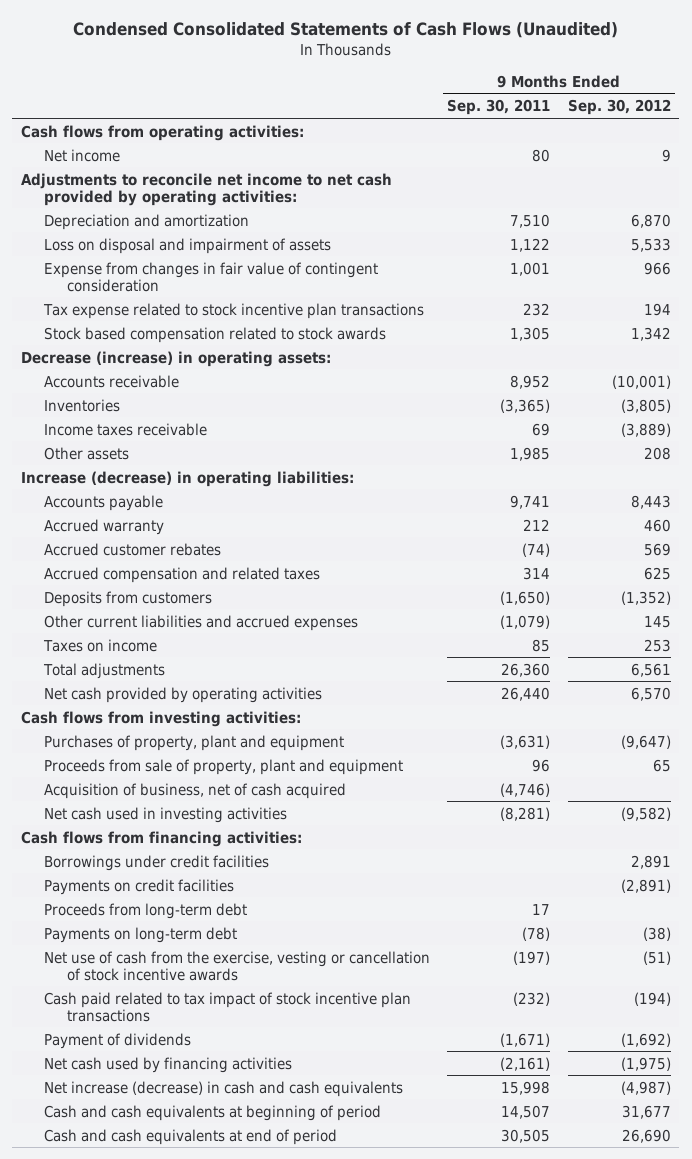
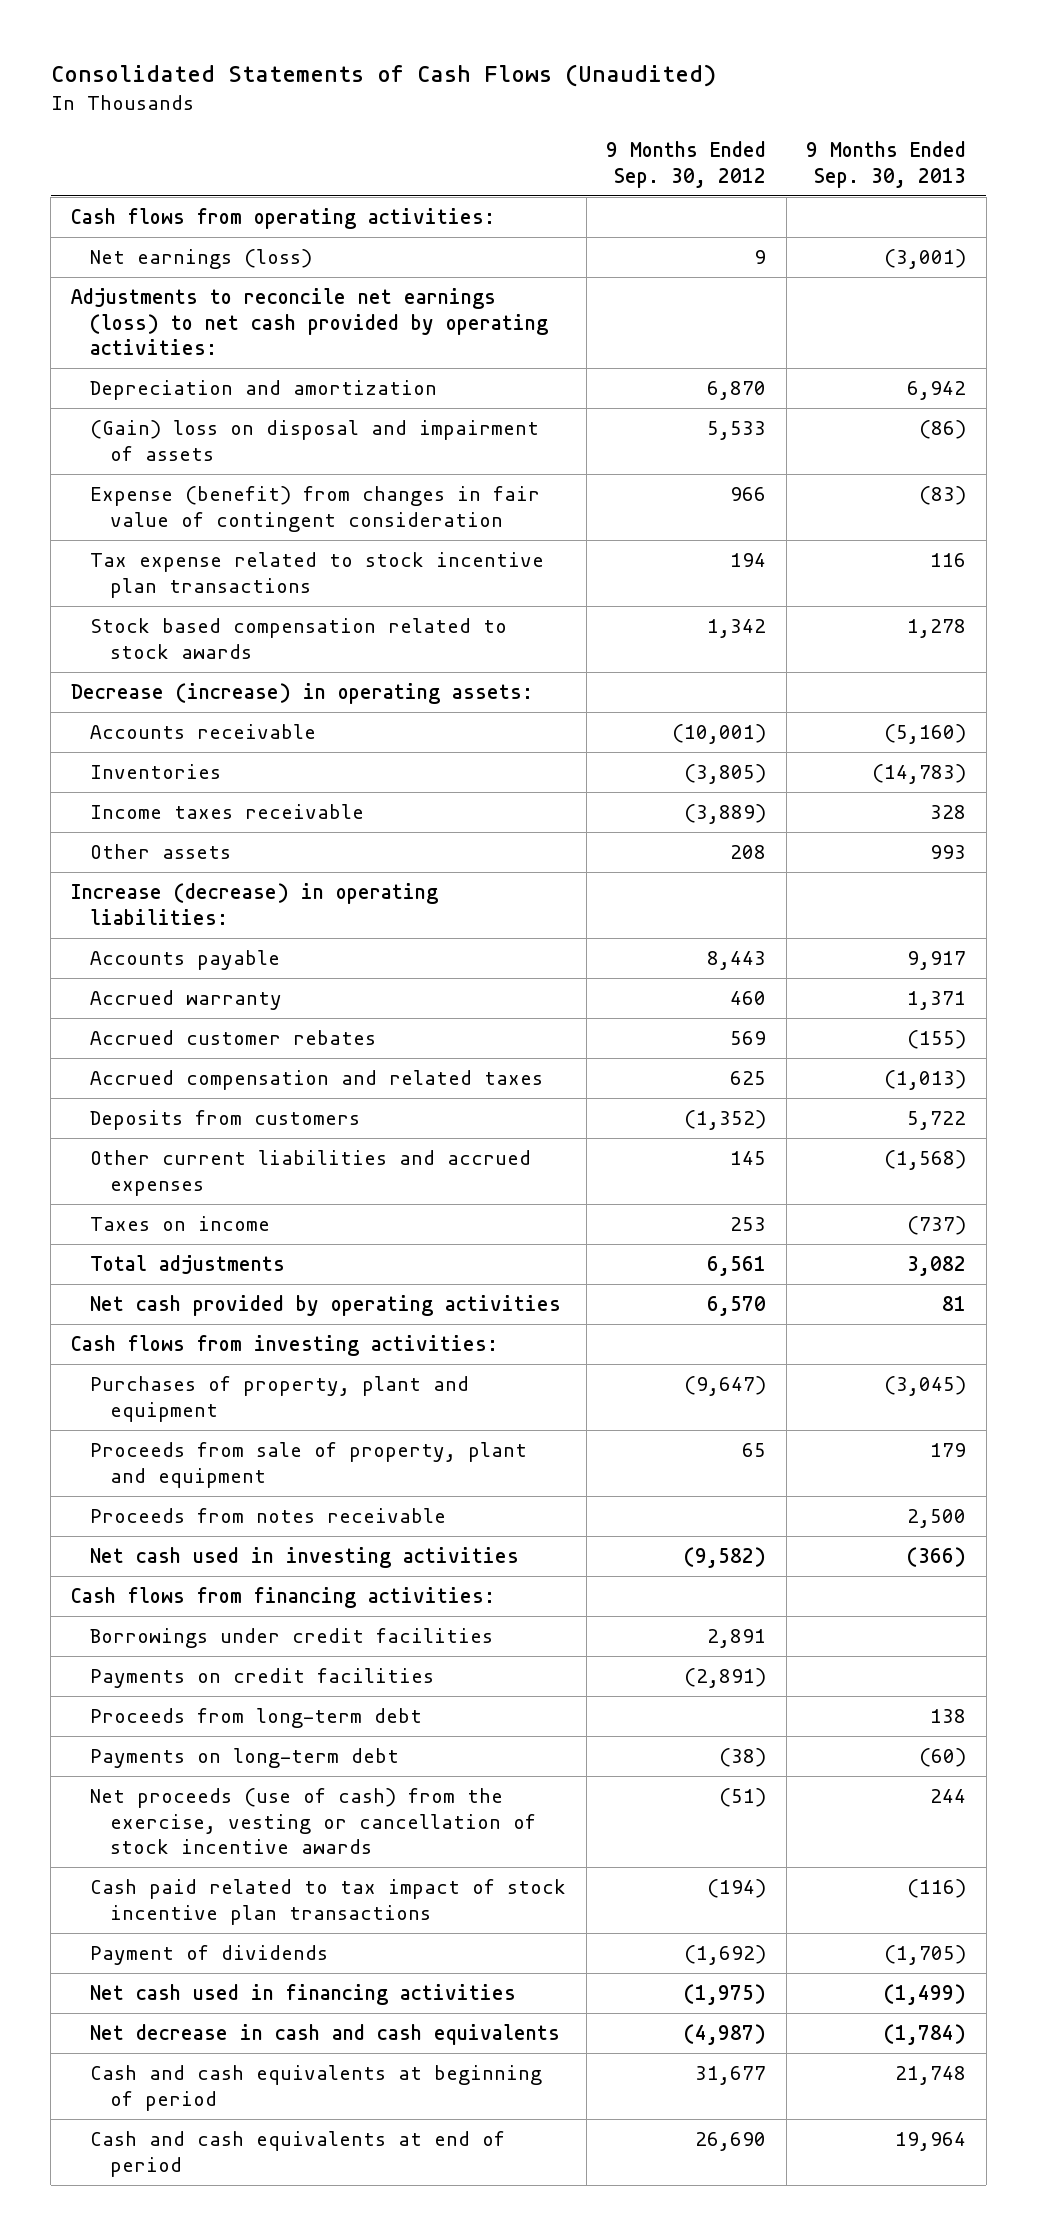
[72,21,618,38] Condensed Consolidated Statements of Cash Flows (Unaudited) -> [50,64,716,88] Consolidated Statements of Cash Flows (Unaudited)
[447,99,551,116] Sep. 30, 2011 -> none
none -> [806,141,967,188] 9 Months Ended Sep. 30, 2013
[44,148,121,162] Net income -> none
none -> [90,249,313,270] Net earnings (loss)
[20,172,392,206] Adjustments to reconcile net income to net cash provided by operating activities: -> [70,288,549,356] Adjustments to reconcile net earnings (loss) to net cash provided by operating activities:
[44,237,332,254] Loss on disposal and impairment of assets -> [90,420,540,461] (Gain) loss on disposal and impairment of assets
[44,261,379,292] Expense from changes in fair value of contingent consideration -> [90,486,541,532] Expense (benefit) from changes in fair value of contingent consideration
[44,782,347,799] Acquisition of business, net of cash acquired -> none
none -> [90,1508,447,1524] Proceeds from notes receivable
[44,950,431,981] Net use of cash from the exercise, vesting or cancellation of stock incentive awards -> [90,1788,536,1855] Net proceeds (use of cash) from the exercise, vesting or cancellation of stock incentive awards
[44,1056,293,1073] Net cash used by financing activities -> [90,1984,517,2006] Net cash used in financing activities
[44,1080,404,1097] Net increase (decrease) in cash and cash equivalents -> [90,2024,561,2046] Net decrease in cash and cash equivalents

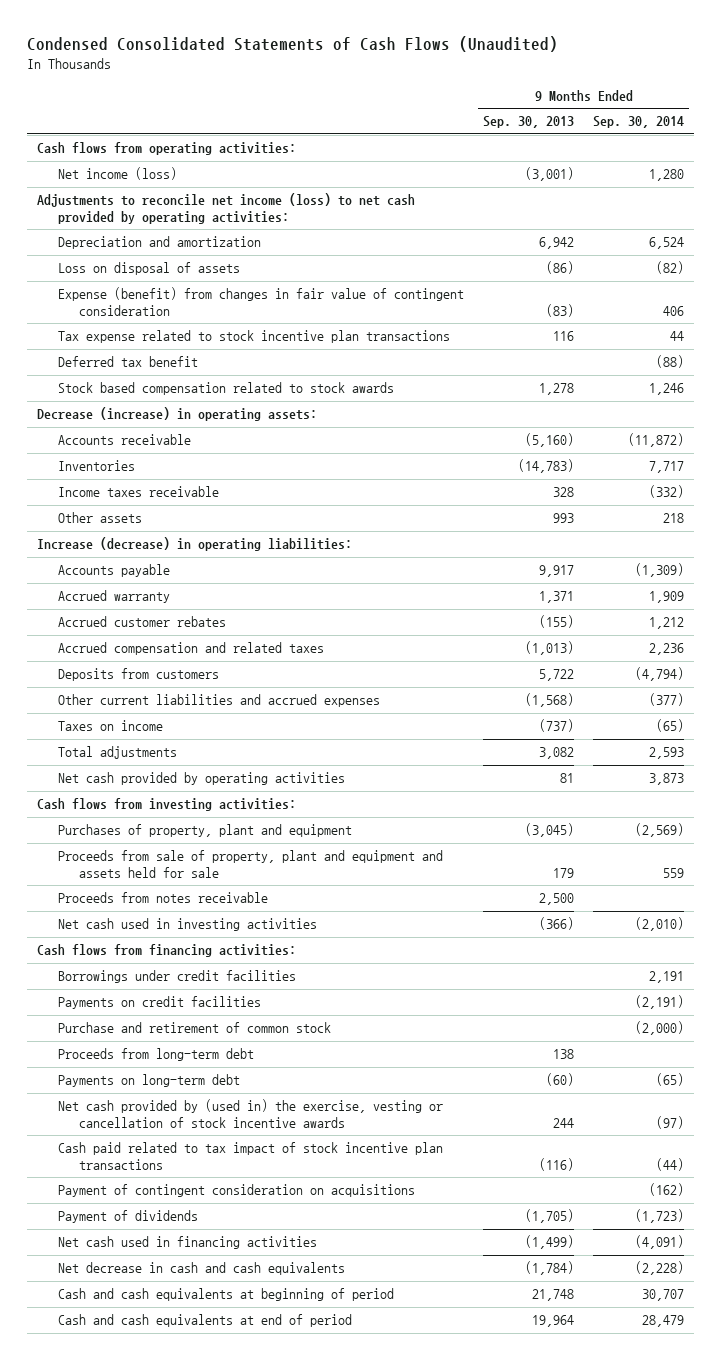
[50,64,716,88] Consolidated Statements of Cash Flows (Unaudited) -> [27,36,559,53] Condensed Consolidated Statements of Cash Flows (Unaudited)
[606,141,767,188] 9 Months Ended Sep. 30, 2012 -> none
none -> [593,116,685,129] Sep. 30, 2014
[90,249,313,270] Net earnings (loss) -> [58,167,178,181] Net income (loss)
[70,288,549,356] Adjustments to reconcile net earnings (loss) to net cash provided by operating activities: -> [36,193,415,225] Adjustments to reconcile net income (loss) to net cash provided by operating activities:
[90,420,540,461] (Gain) loss on disposal and impairment of assets -> [58,262,241,276] Loss on disposal of assets
none -> [58,356,199,368] Deferred tax benefit
[90,1442,528,1488] Proceeds from sale of property, plant and equipment -> [58,850,444,879] Proceeds from sale of property, plant and equipment and assets held for sale
none -> [58,1022,332,1034] Purchase and retirement of common stock
[90,1788,536,1855] Net proceeds (use of cash) from the exercise, vesting or cancellation of stock incentive awards -> [58,1099,444,1129] Net cash provided by (used in) the exercise, vesting or cancellation of stock incentive awards
none -> [58,1184,416,1198] Payment of contingent consideration on acquisitions

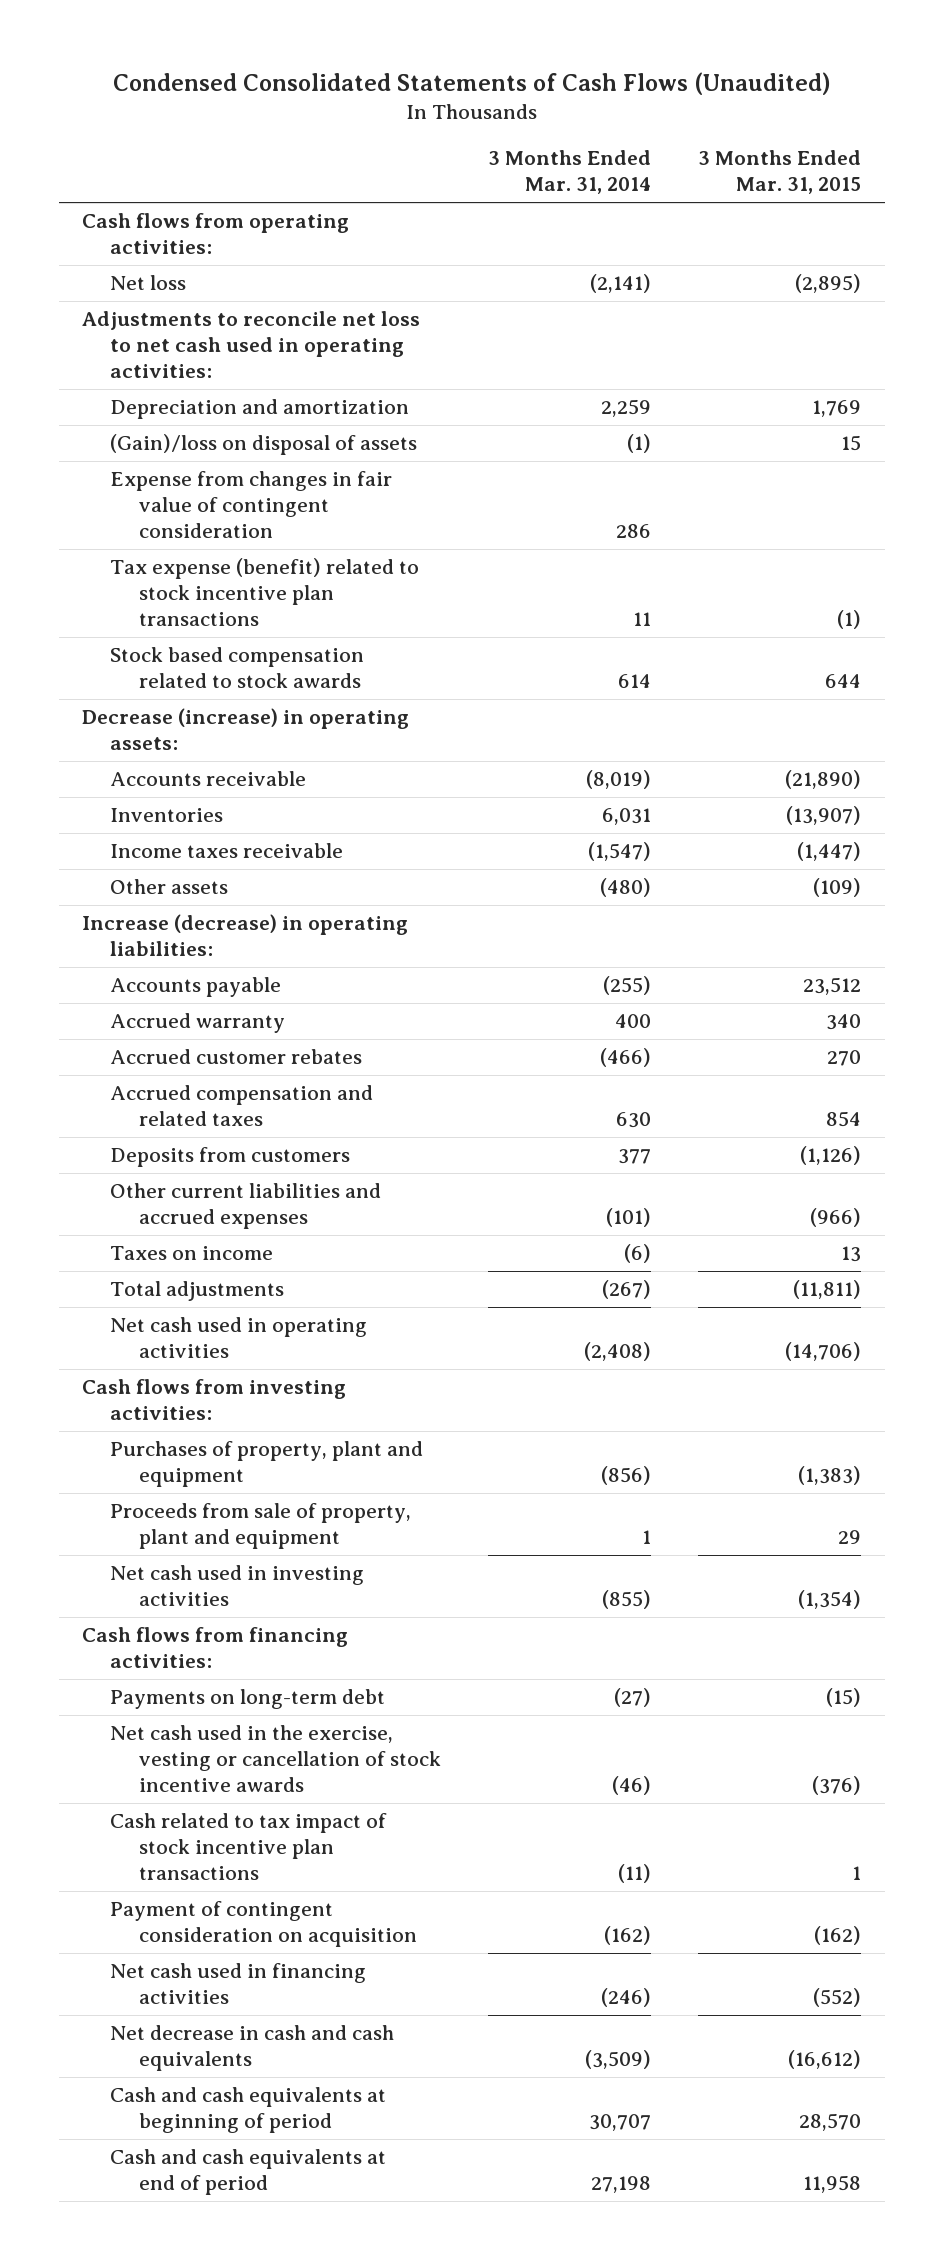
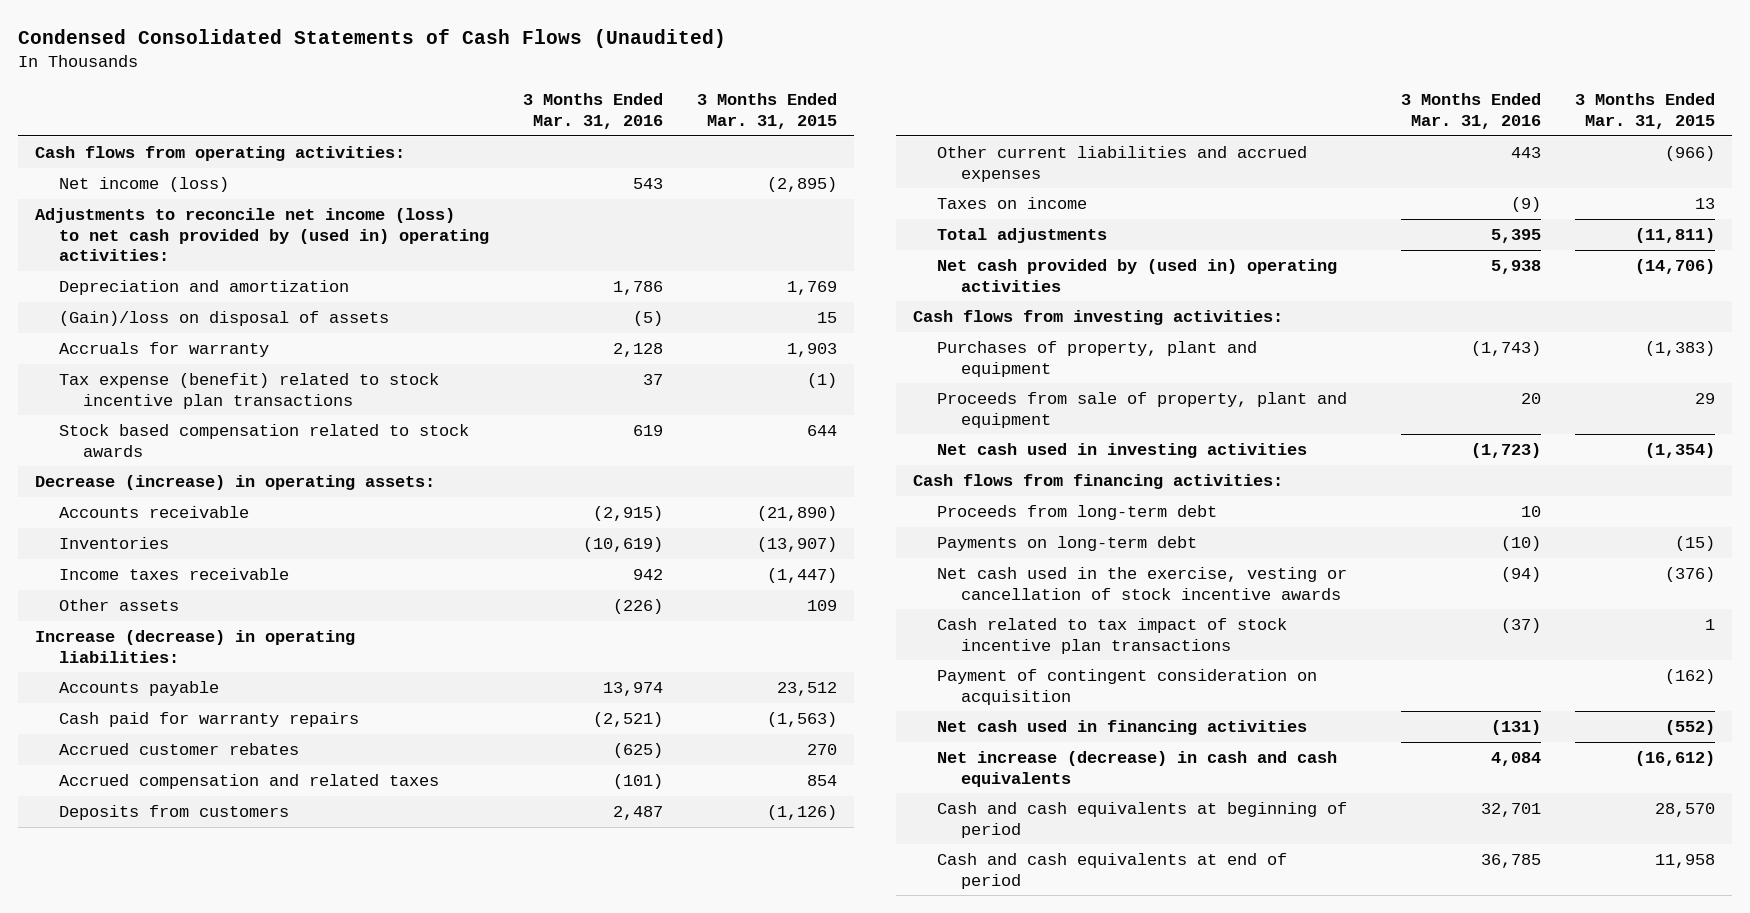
[488,150,652,195] 3 Months Ended Mar. 31, 2014 -> none
none -> [522,93,663,130] 3 Months Ended Mar. 31, 2016
[110,275,187,291] Net loss -> [58,176,229,192] Net income (loss)
[82,311,421,379] Adjustments to reconcile net loss to net cash used in operating activities: -> [34,207,489,262] Adjustments to reconcile net income (loss) to net cash provided by (used in) operating activities:
[110,471,393,539] Expense from changes in fair value of contingent consideration -> none
none -> [58,341,269,357] Accruals for warranty
[813,878,862,898] (109) -> [806,599,837,611] 109
[110,1013,286,1034] Accrued warranty -> none
none -> [58,711,359,727] Cash paid for warranty repairs
[110,1317,368,1359] Net cash used in operating activities -> [936,258,1337,292] Net cash provided by (used in) operating activities
none -> [936,504,1217,520] Proceeds from long-term debt
[110,2025,395,2072] Net decrease in cash and cash equivalents -> [936,750,1337,787] Net increase (decrease) in cash and cash equivalents

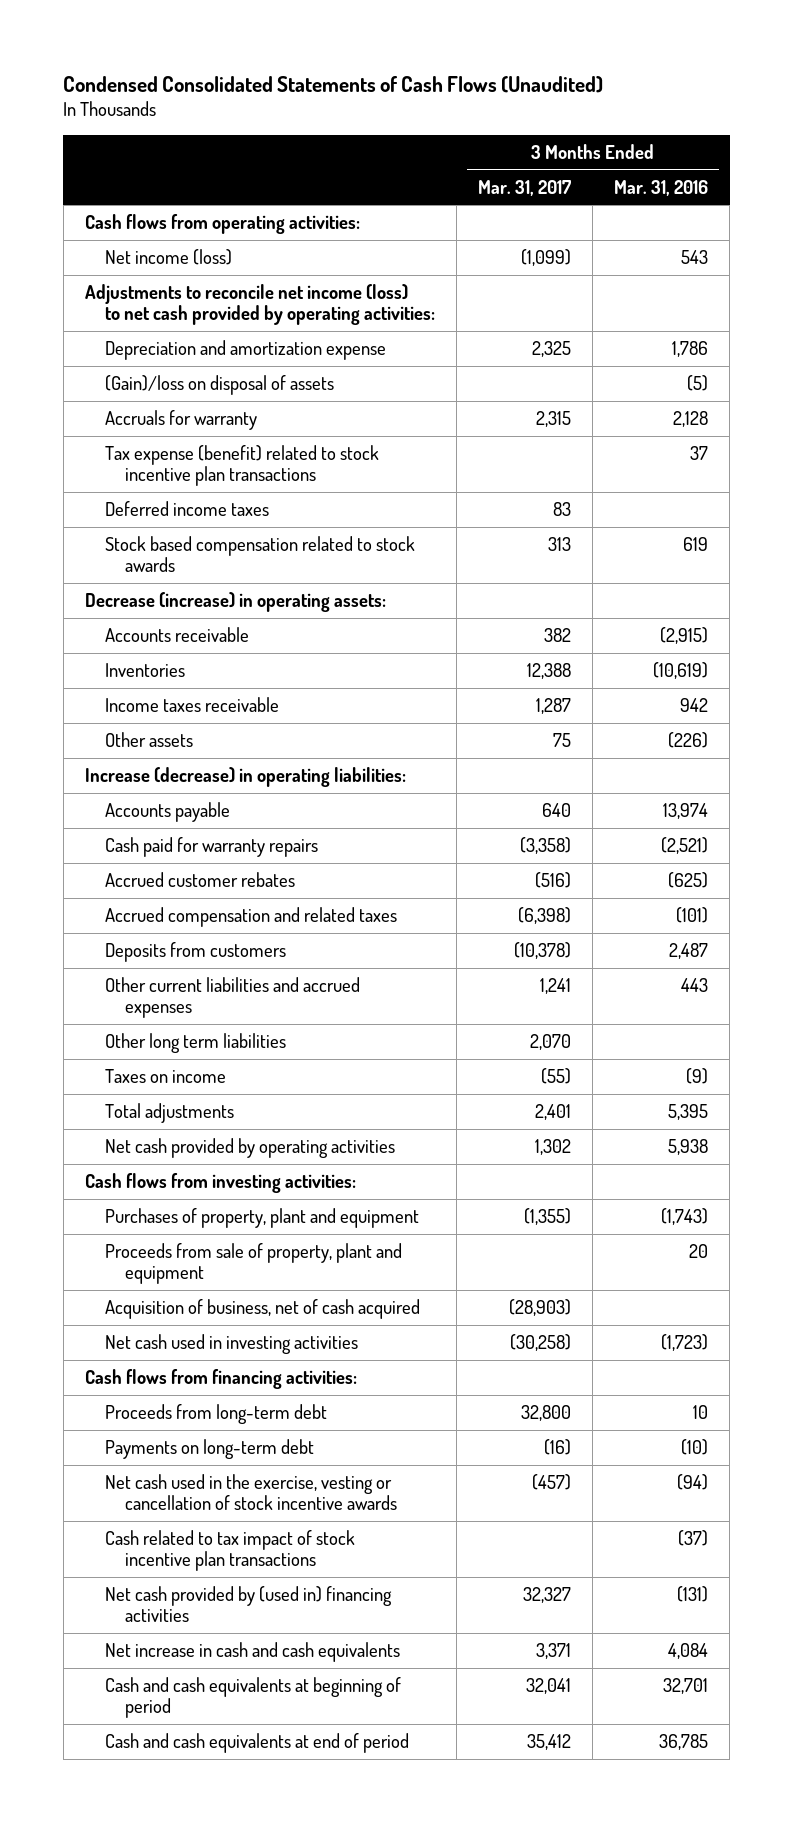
[696,93,837,130] 3 Months Ended Mar. 31, 2015 -> none
none -> [477,179,571,196] Mar. 31, 2017
[34,207,489,262] Adjustments to reconcile net income (loss) to net cash provided by (used in) operating activities: -> [84,284,435,326] Adjustments to reconcile net income (loss) to net cash provided by operating activities:
[58,279,349,295] Depreciation and amortization -> [104,340,386,361] Depreciation and amortization expense
none -> [104,501,269,517] Deferred income taxes
none -> [104,1033,286,1054] Other long term liabilities
[936,258,1337,292] Net cash provided by (used in) operating activities -> [104,1138,395,1159] Net cash provided by operating activities
none -> [104,1299,420,1320] Acquisition of business, net of cash acquired
[936,668,1317,705] Payment of contingent consideration on acquisition -> none
[936,719,1307,735] Net cash used in financing activities -> [104,1586,392,1623] Net cash provided by (used in) financing activities
[936,750,1337,787] Net increase (decrease) in cash and cash equivalents -> [104,1642,400,1663] Net increase in cash and cash equivalents

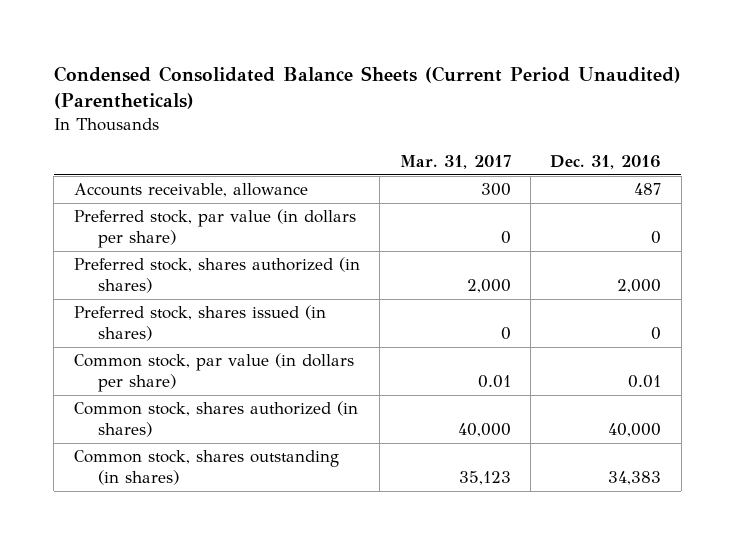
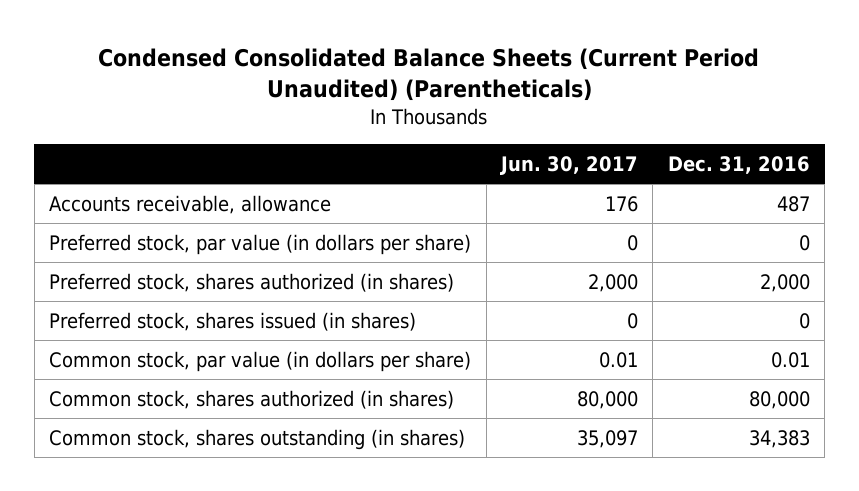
[399,154,511,169] Mar. 31, 2017 -> none
none -> [499,156,638,176] Jun. 30, 2017
[608,423,662,438] 40,000 -> [748,390,810,409] 80,000

